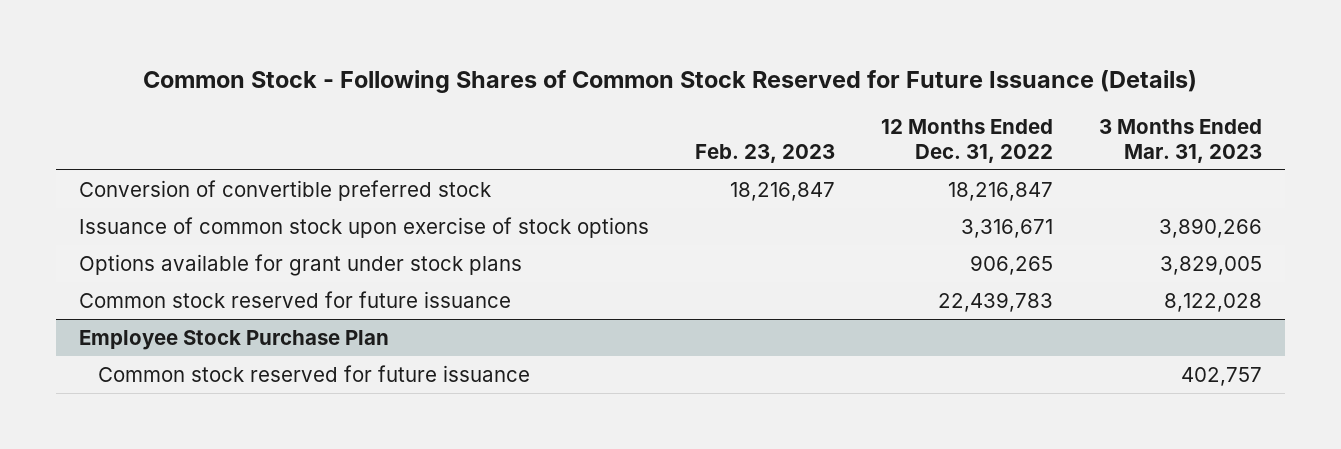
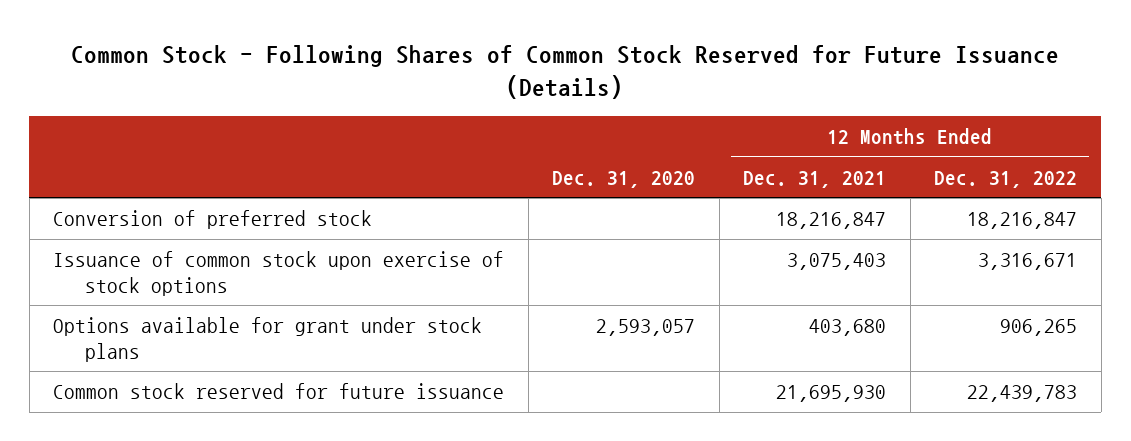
[694,143,835,163] Feb. 23, 2023 -> none
[1098,119,1262,163] 3 Months Ended Mar. 31, 2023 -> none
none -> [552,170,696,188] Dec. 31, 2020
none -> [743,170,887,188] Dec. 31, 2021
[78,180,491,202] Conversion of convertible preferred stock -> [53,210,373,230] Conversion of preferred stock
[78,330,389,351] Employee Stock Purchase Plan -> none
[97,365,530,383] Common stock reserved for future issuance -> none

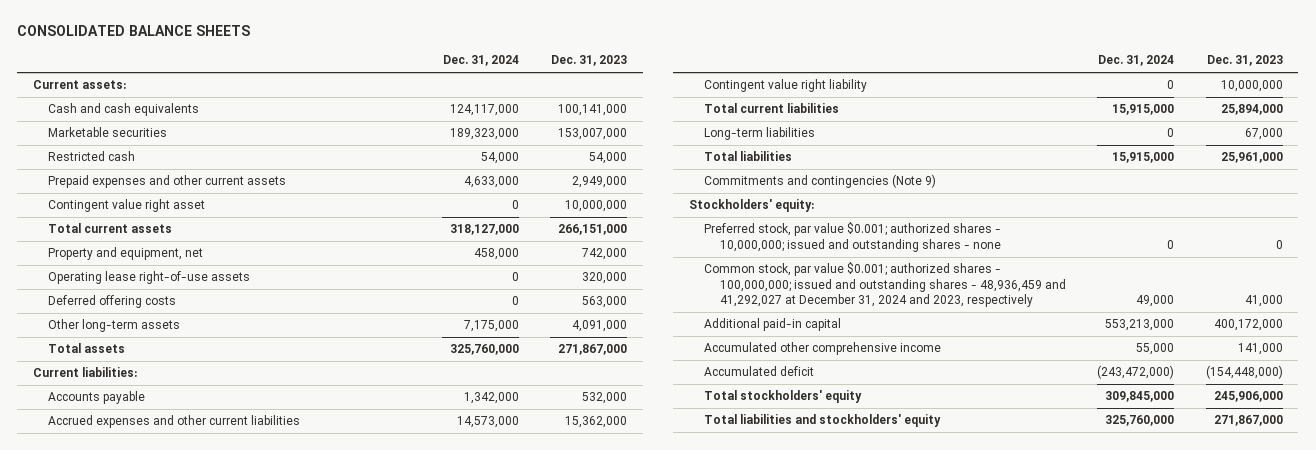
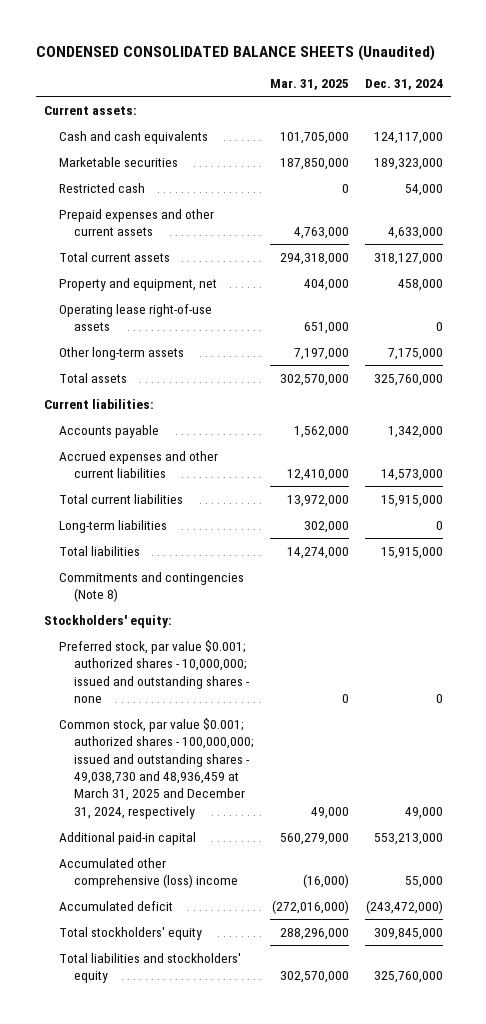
[17,24,251,36] CONSOLIDATED BALANCE SHEETS -> [35,44,435,61] CONDENSED CONSOLIDATED BALANCE SHEETS (Unaudited)
[551,55,628,67] Dec. 31, 2023 -> none
none -> [270,78,350,90] Mar. 31, 2025
[48,199,206,213] Contingent value right asset -> none
[48,295,177,309] Deferred offering costs -> none
[704,79,868,93] Contingent value right liability -> none
[704,174,937,189] Commitments and contingencies (Note 9) -> [59,571,245,603] Commitments and contingencies (Note 8)
[704,262,1066,307] Common stock, par value $0.001; authorized shares - 100,000,000; issued and outstanding shares - 48,936,459 and 41,292,027 at December 31, 2024 and 2023, respectively -> [59,717,255,819] Common stock, par value $0.001; authorized shares - 100,000,000; issued and outstanding shares - 49,038,730 and 48,936,459 at March 31, 2025 and December 31, 2024, respectively
[704,342,942,356] Accumulated other comprehensive income -> [59,857,239,889] Accumulated other comprehensive (loss) income

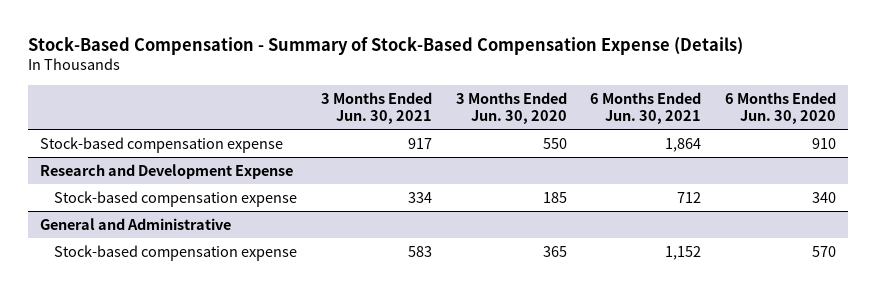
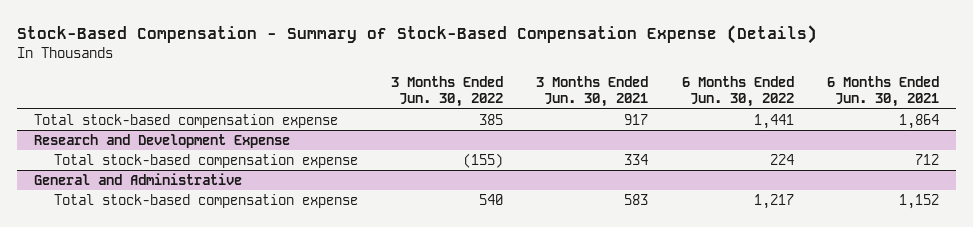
[455,91,567,125] 3 Months Ended Jun. 30, 2020 -> none
[724,91,836,125] 6 Months Ended Jun. 30, 2020 -> none
none -> [391,75,504,108] 3 Months Ended Jun. 30, 2022
none -> [681,75,794,108] 6 Months Ended Jun. 30, 2022
[40,136,284,153] Stock-based compensation expense -> [34,114,339,129] Total stock-based compensation expense
[54,190,298,207] Stock-based compensation expense -> [53,154,358,169] Total stock-based compensation expense
[54,244,298,261] Stock-based compensation expense -> [53,194,358,209] Total stock-based compensation expense

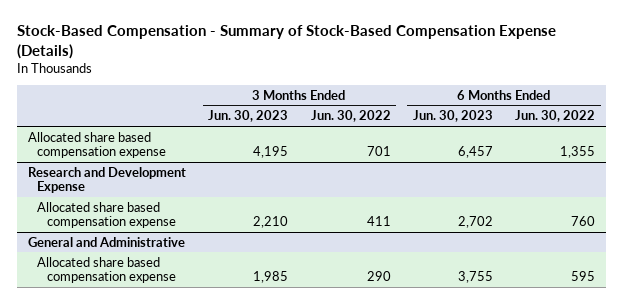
[536,75,649,108] 3 Months Ended Jun. 30, 2021 -> none
[827,75,940,108] 6 Months Ended Jun. 30, 2021 -> none
none -> [208,110,289,123] Jun. 30, 2023
none -> [412,110,493,123] Jun. 30, 2023
[34,114,339,129] Total stock-based compensation expense -> [27,131,167,159] Allocated share based compensation expense
[479,114,504,126] 385 -> [366,146,391,157] 701
[753,114,794,130] 1,441 -> [560,146,596,159] 1,355
[53,154,358,169] Total stock-based compensation expense -> [37,201,176,229] Allocated share based compensation expense
[463,153,504,169] (155) -> [366,216,391,227] 411
[769,154,794,166] 224 -> [571,216,596,227] 760
[53,194,358,209] Total stock-based compensation expense -> [37,256,176,284] Allocated share based compensation expense
[479,194,504,206] 540 -> [366,271,391,282] 290
[753,194,794,210] 1,217 -> [571,271,596,282] 595

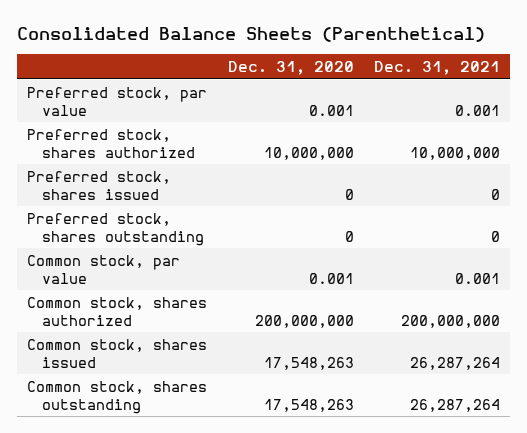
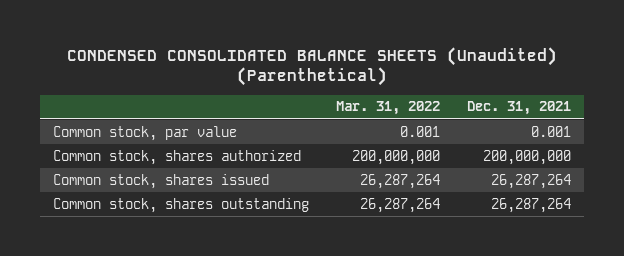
[17,26,486,42] Consolidated Balance Sheets (Parenthetical) -> [67,46,558,87] CONDENSED CONSOLIDATED BALANCE SHEETS (Unaudited) (Parenthetical)
[227,61,354,76] Dec. 31, 2020 -> none
none -> [336,101,441,116] Mar. 31, 2022
[27,86,208,116] Preferred stock, par value -> none
[27,128,196,158] Preferred stock, shares authorized -> none
[27,170,172,200] Preferred stock, shares issued -> none
[27,212,205,246] Preferred stock, shares outstanding -> none

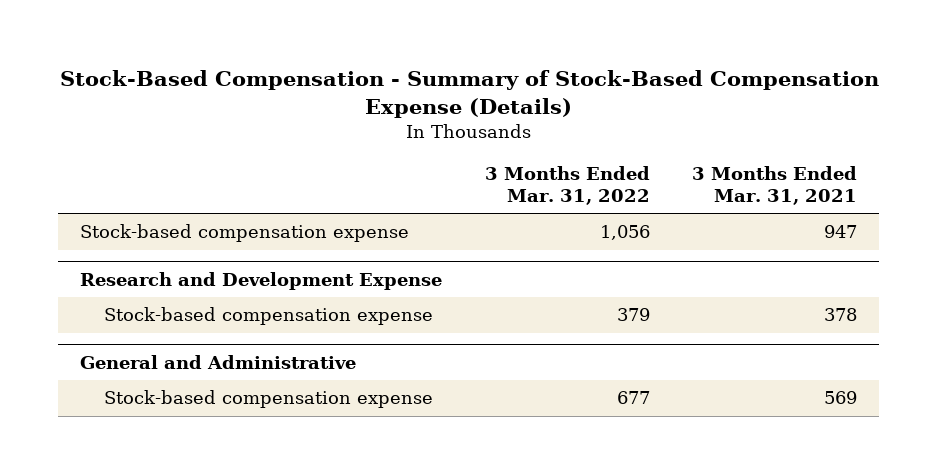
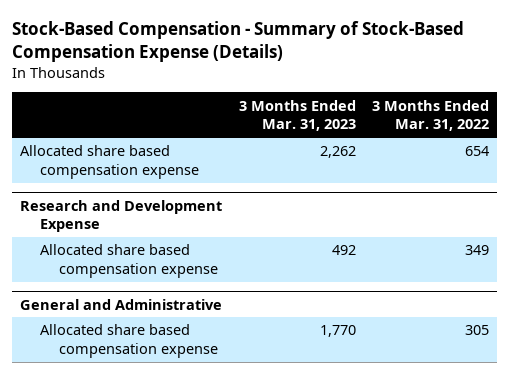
[692,165,858,205] 3 Months Ended Mar. 31, 2021 -> none
none -> [238,99,356,132] 3 Months Ended Mar. 31, 2023
[79,224,409,243] Stock-based compensation expense -> [20,145,199,179] Allocated share based compensation expense
[599,225,650,241] 1,056 -> [464,146,489,157] 654
[103,307,433,326] Stock-based compensation expense -> [39,244,218,278] Allocated share based compensation expense
[616,308,650,322] 379 -> [464,245,489,256] 349
[103,390,433,409] Stock-based compensation expense -> [39,324,218,358] Allocated share based compensation expense
[616,391,650,405] 677 -> [464,325,489,336] 305

